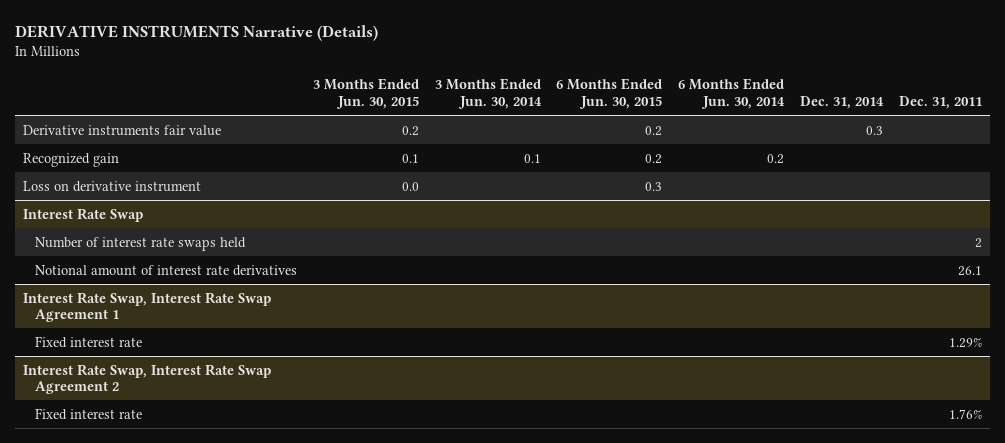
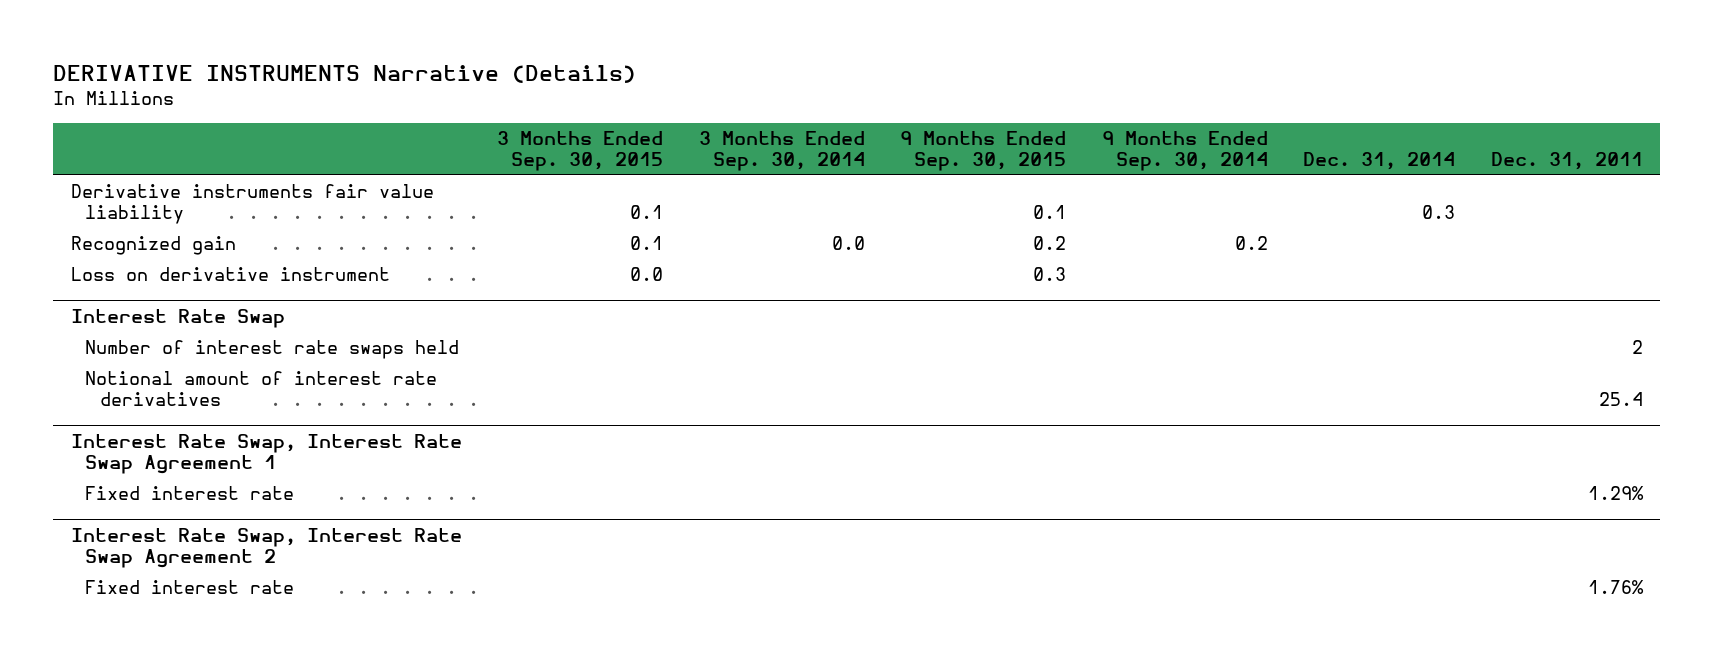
[312,78,419,109] 3 Months Ended Jun. 30, 2015 -> none
[434,78,542,109] 3 Months Ended Jun. 30, 2014 -> none
[556,78,663,109] 6 Months Ended Jun. 30, 2015 -> none
[678,78,786,109] 6 Months Ended Jun. 30, 2014 -> none
none -> [497,131,664,172] 3 Months Ended Sep. 30, 2015
none -> [698,131,865,172] 3 Months Ended Sep. 30, 2014
none -> [900,131,1067,172] 9 Months Ended Sep. 30, 2015
none -> [1101,131,1268,172] 9 Months Ended Sep. 30, 2014
[22,124,221,136] Derivative instruments fair value -> [70,184,434,225] Derivative instruments fair value liability
[957,265,982,276] 26.1 -> [1598,392,1643,407] 25.4

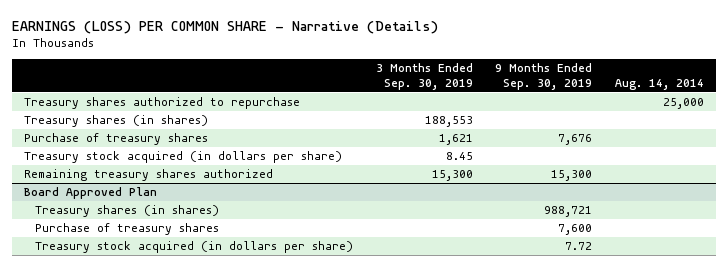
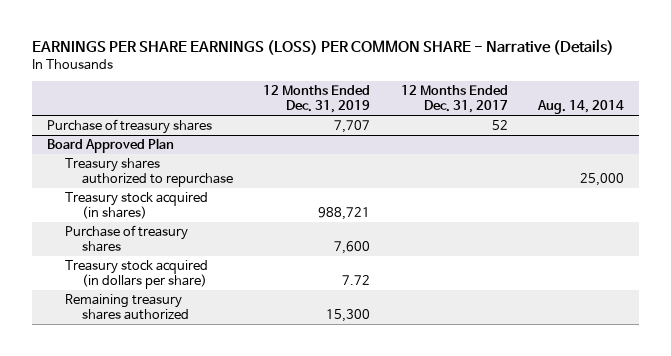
[12,20,439,34] EARNINGS (LOSS) PER COMMON SHARE - Narrative (Details) -> [31,38,614,55] EARNINGS PER SHARE EARNINGS (LOSS) PER COMMON SHARE - Narrative (Details)
[375,62,473,90] 3 Months Ended Sep. 30, 2019 -> none
[495,62,593,90] 9 Months Ended Sep. 30, 2019 -> none
none -> [263,85,371,114] 12 Months Ended Dec. 31, 2019
none -> [400,85,508,114] 12 Months Ended Dec. 31, 2017
[23,97,300,110] Treasury shares authorized to repurchase -> none
[23,115,208,128] Treasury shares (in shares) -> none
[23,151,342,164] Treasury stock acquired (in dollars per share) -> none
[23,169,273,182] Remaining treasury shares authorized -> none
none -> [64,157,234,188] Treasury shares authorized to repurchase
[34,205,219,218] Treasury shares (in shares) -> [64,191,208,220] Treasury stock acquired (in shares)
none -> [64,293,190,321] Remaining treasury shares authorized

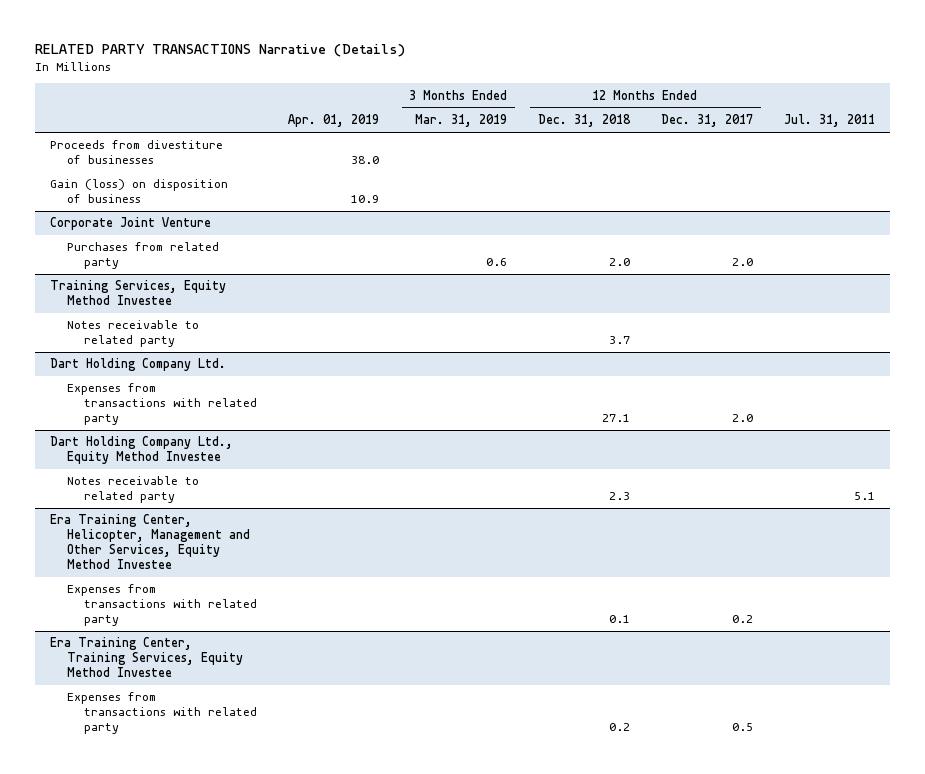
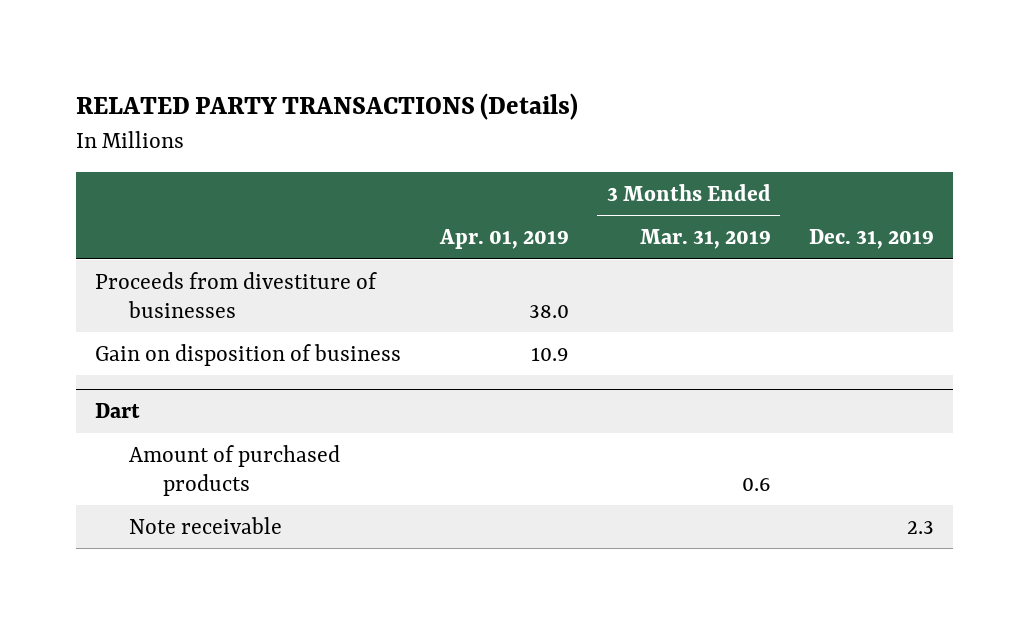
[35,44,406,58] RELATED PARTY TRANSACTIONS Narrative (Details) -> [76,93,579,121] RELATED PARTY TRANSACTIONS (Details)
[538,114,632,128] 12 Months Ended Dec. 31, 2018 -> none
[660,114,753,128] 12 Months Ended Dec. 31, 2017 -> none
[783,114,875,128] Jul. 31, 2011 -> none
none -> [809,229,935,250] Dec. 31, 2019
[50,280,227,306] Training Services, Equity Method Investee -> none
[67,320,200,348] Notes receivable to related party -> none
[50,358,227,372] Dart Holding Company Ltd. -> none
[67,383,257,426] Expenses from transactions with related party -> none
[50,436,234,465] Dart Holding Company Ltd., Equity Method Investee -> none
[67,476,200,504] Notes receivable to related party -> none
[50,514,251,570] Era Training Center, Helicopter, Management and Other Services, Equity Method Investee -> none
[67,584,257,627] Expenses from transactions with related party -> none
[50,637,244,678] Era Training Center, Training Services, Equity Method Investee -> none
[67,692,257,735] Expenses from transactions with related party -> none
[50,179,229,204] Gain (loss) on disposition of business -> [95,343,402,366] Gain on disposition of business
[50,217,212,231] Corporate Joint Venture -> [95,403,141,419] Dart
[67,242,220,270] Purchases from related party -> [129,444,341,496] Amount of purchased products
none -> [129,516,283,534] Note receivable

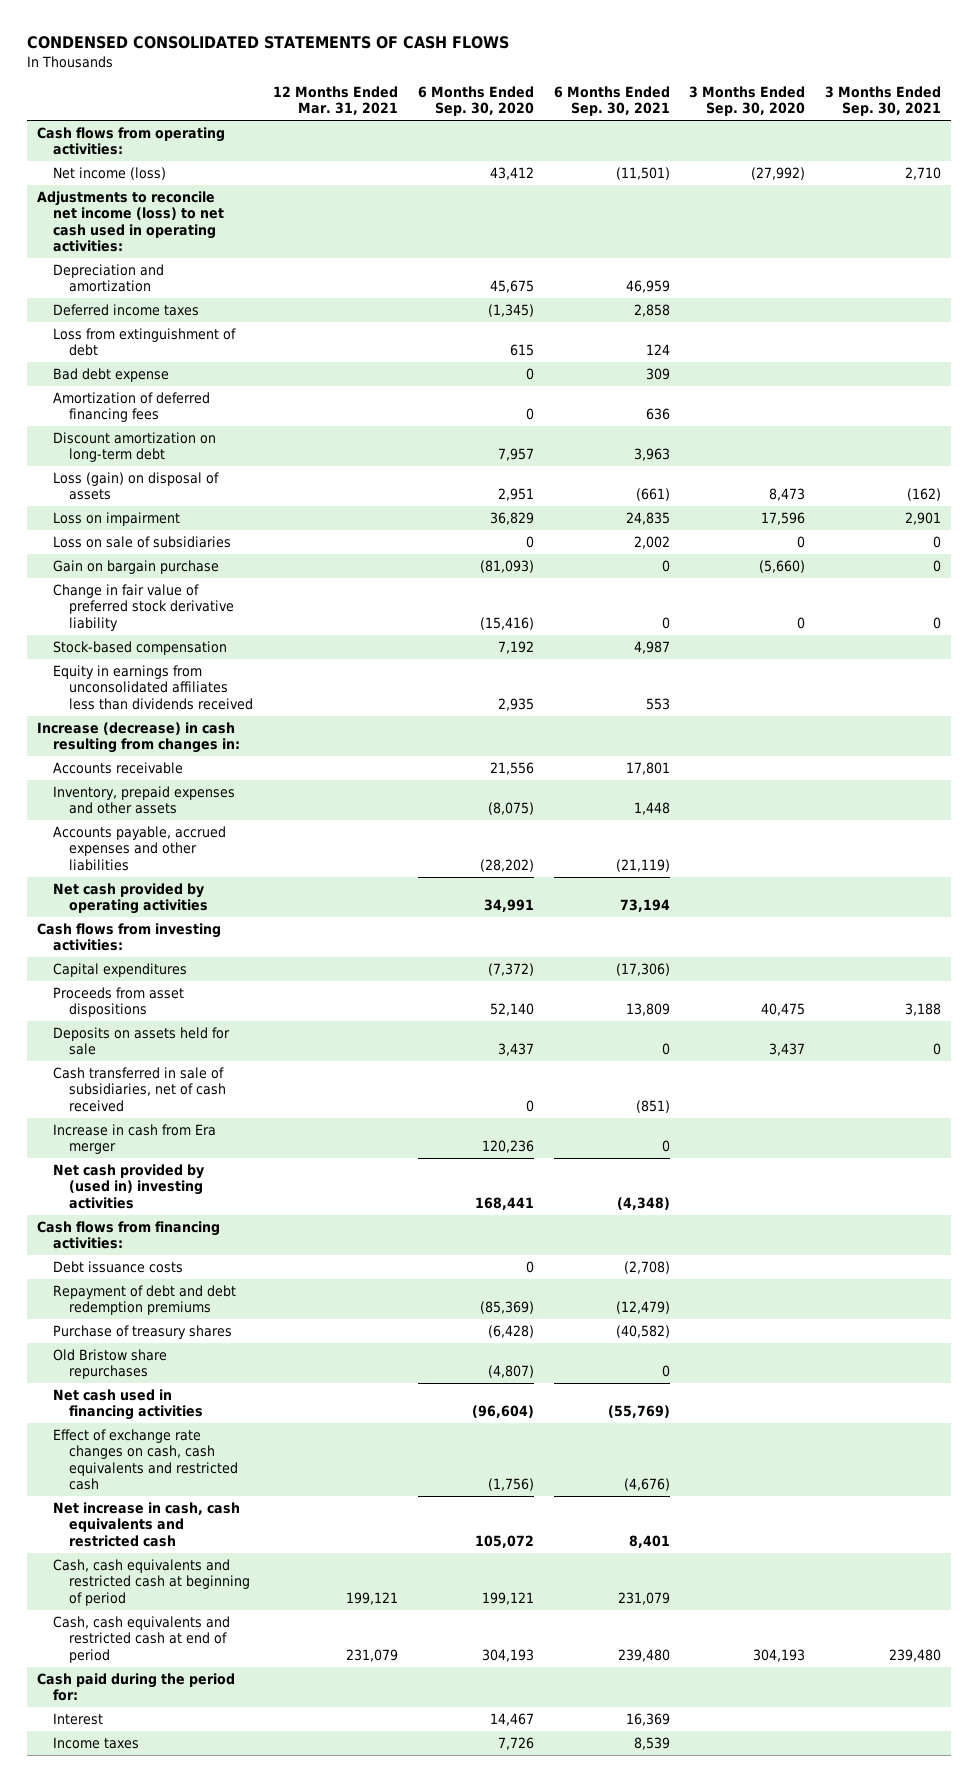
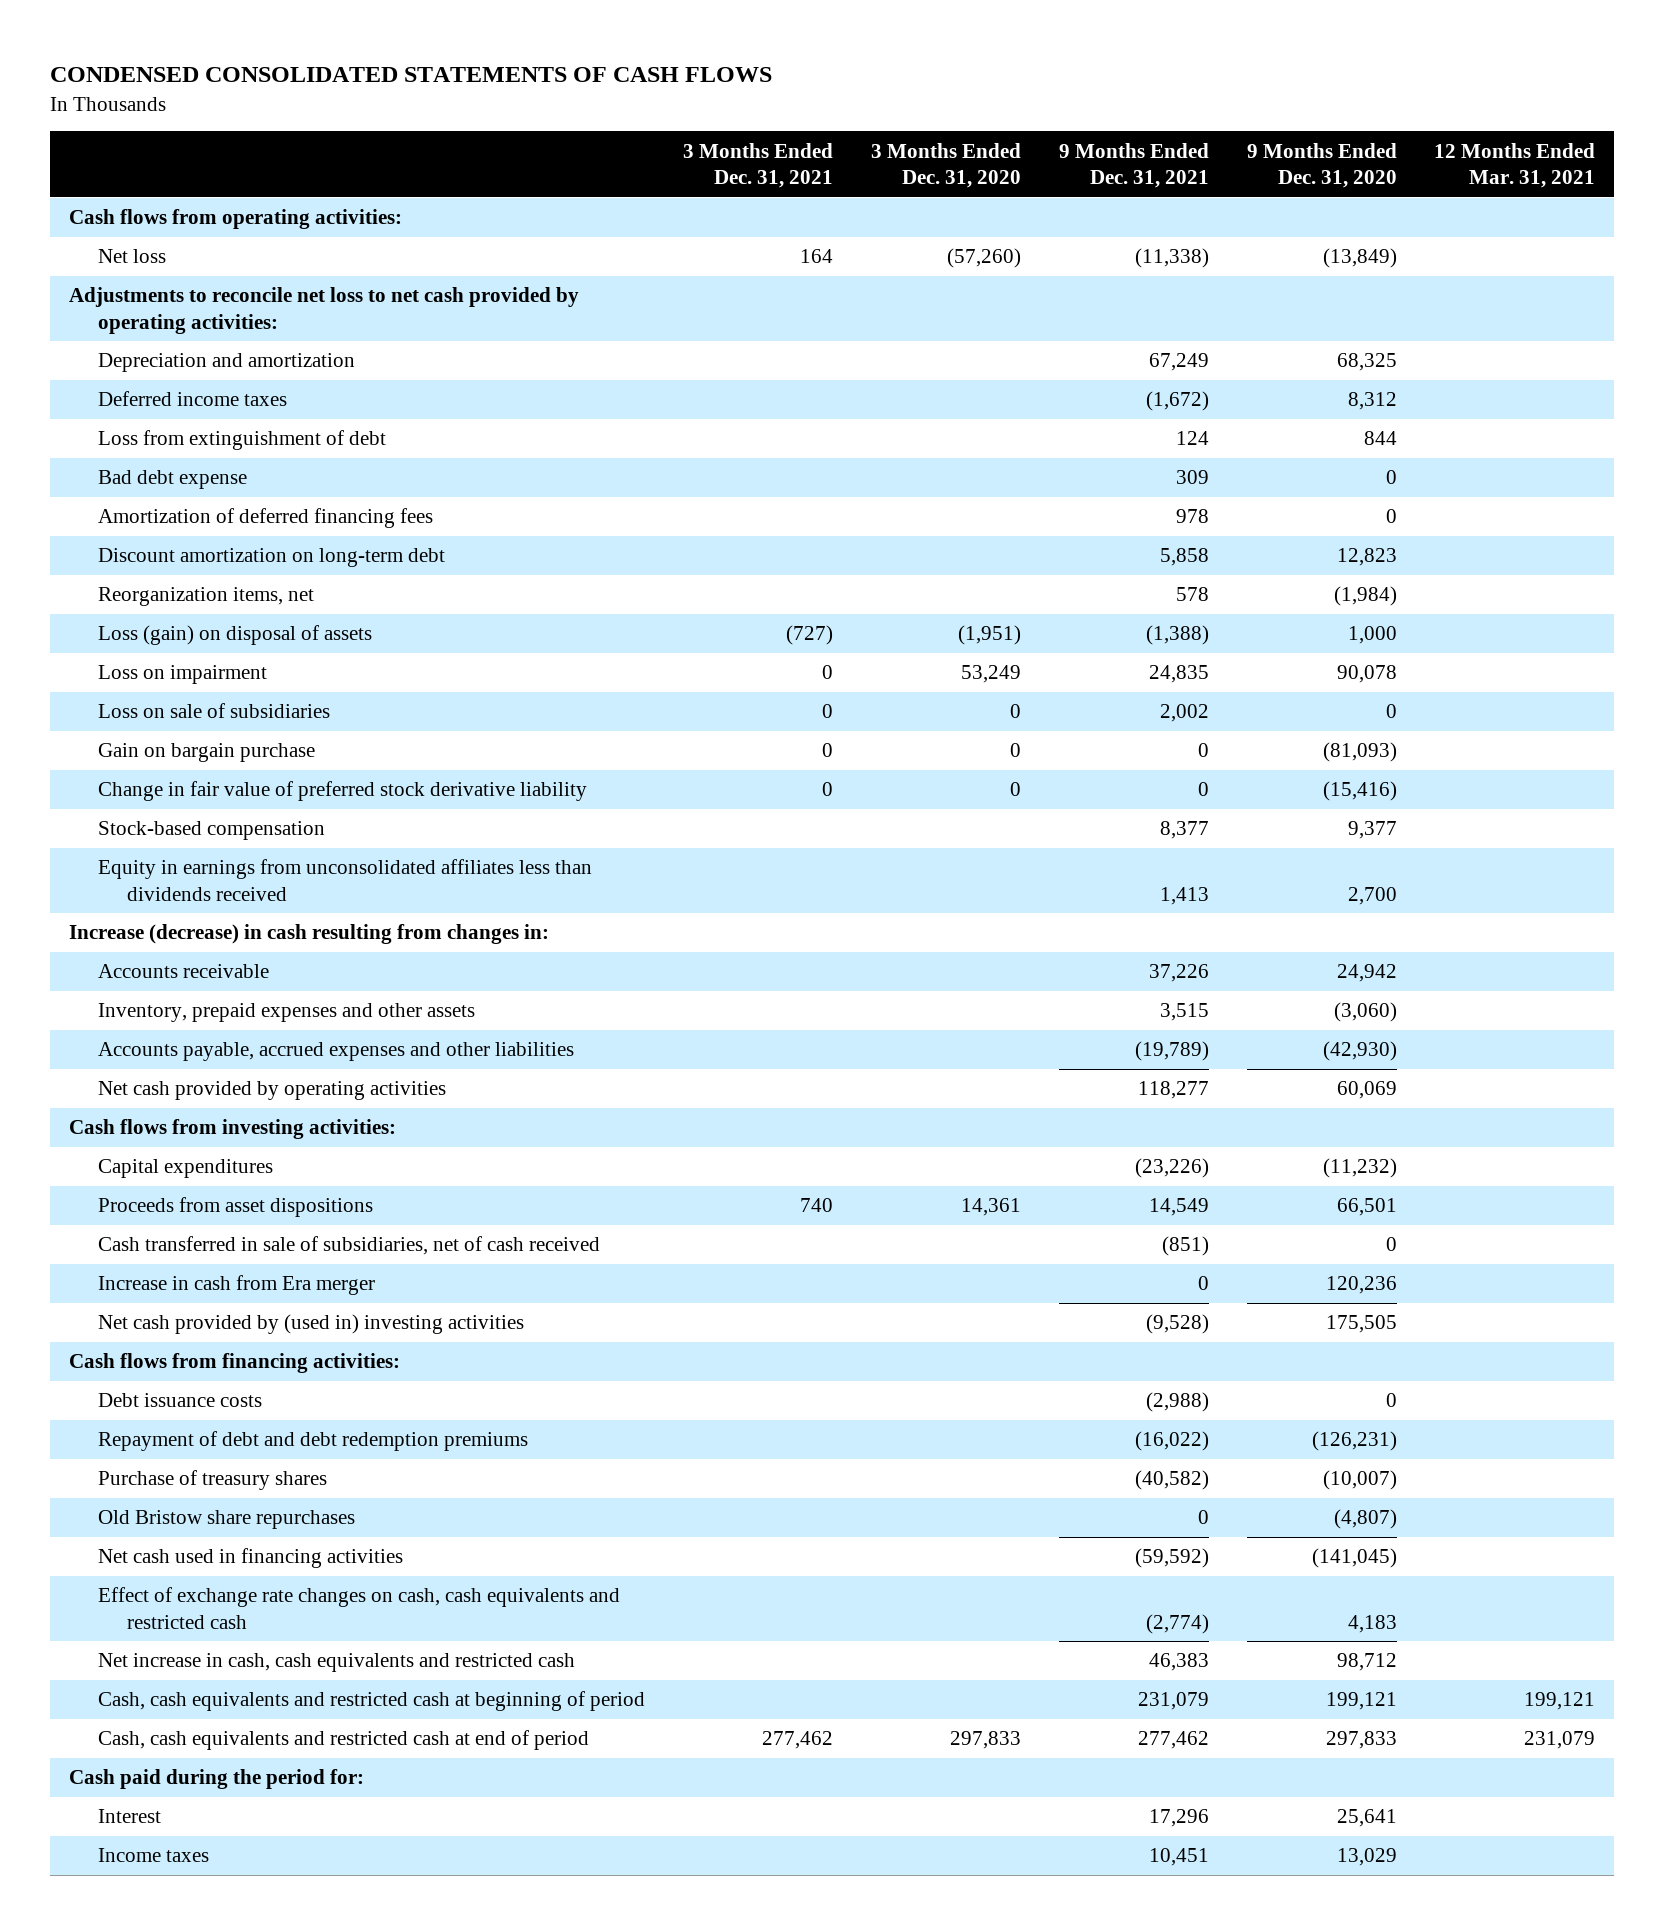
[417,86,534,117] 6 Months Ended Sep. 30, 2020 -> none
[553,86,670,117] 6 Months Ended Sep. 30, 2021 -> none
[689,86,806,117] 3 Months Ended Sep. 30, 2020 -> none
[824,86,941,117] 3 Months Ended Sep. 30, 2021 -> none
none -> [682,142,833,189] 3 Months Ended Dec. 31, 2021
none -> [870,142,1021,189] 3 Months Ended Dec. 31, 2020
none -> [1058,142,1209,189] 9 Months Ended Dec. 31, 2021
none -> [1246,142,1397,189] 9 Months Ended Dec. 31, 2020
[53,167,167,181] Net income (loss) -> [97,249,166,264] Net loss
[37,191,225,252] Adjustments to reconcile net income (loss) to net cash used in operating activities: -> [68,287,579,334] Adjustments to reconcile net loss to net cash provided by operating activities:
none -> [97,587,314,607] Reorganization items, net
[53,1027,231,1056] Deposits on assets held for sale -> none

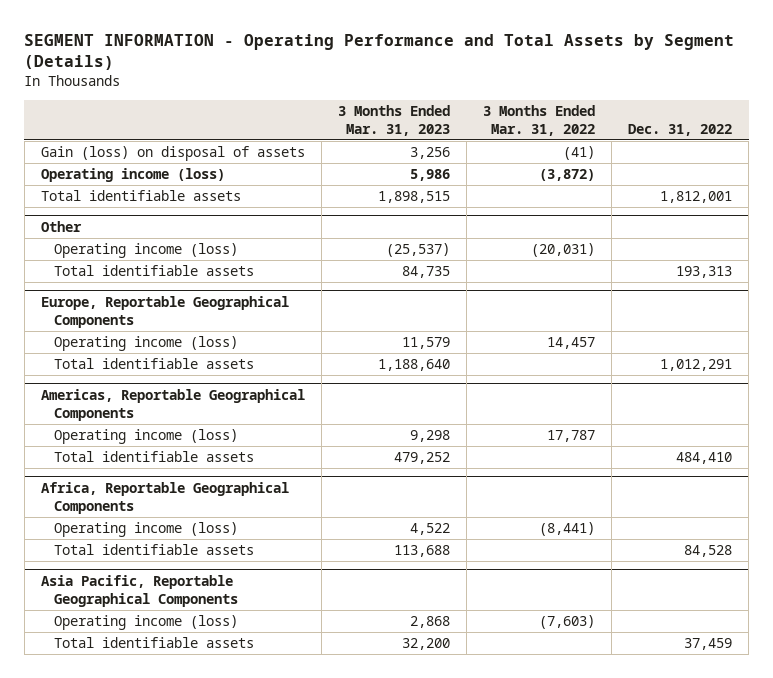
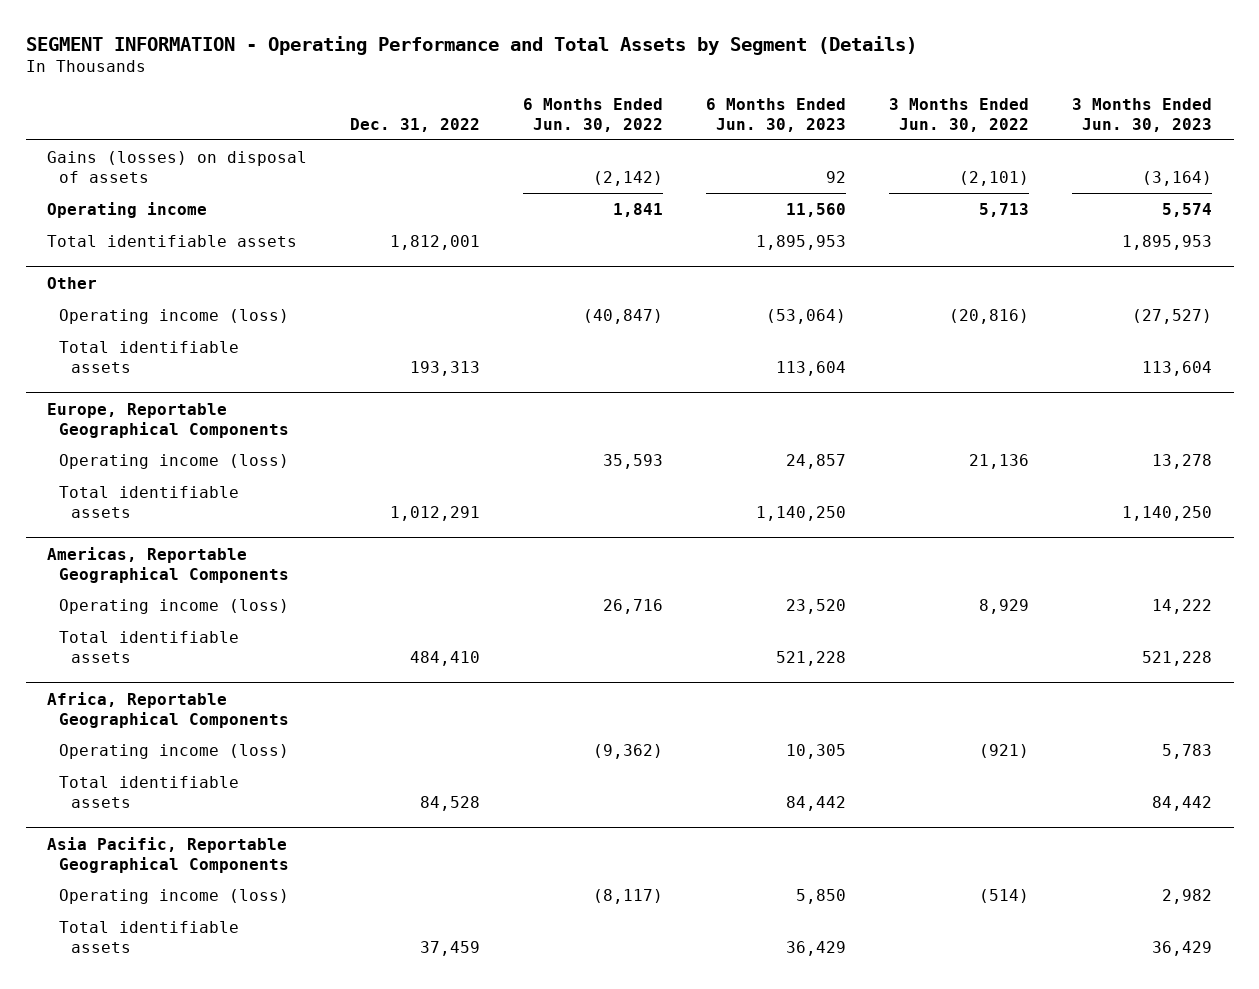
[337,104,450,136] 3 Months Ended Mar. 31, 2023 -> none
[482,104,595,136] 3 Months Ended Mar. 31, 2022 -> none
none -> [523,97,664,132] 6 Months Ended Jun. 30, 2022
none -> [706,97,847,132] 6 Months Ended Jun. 30, 2023
none -> [889,97,1030,132] 3 Months Ended Jun. 30, 2022
none -> [1072,97,1213,132] 3 Months Ended Jun. 30, 2023
[40,146,305,162] Gain (loss) on disposal of assets -> [47,150,308,183] Gains (losses) on disposal of assets
[40,168,225,183] Operating income (loss) -> [47,201,208,218] Operating income

